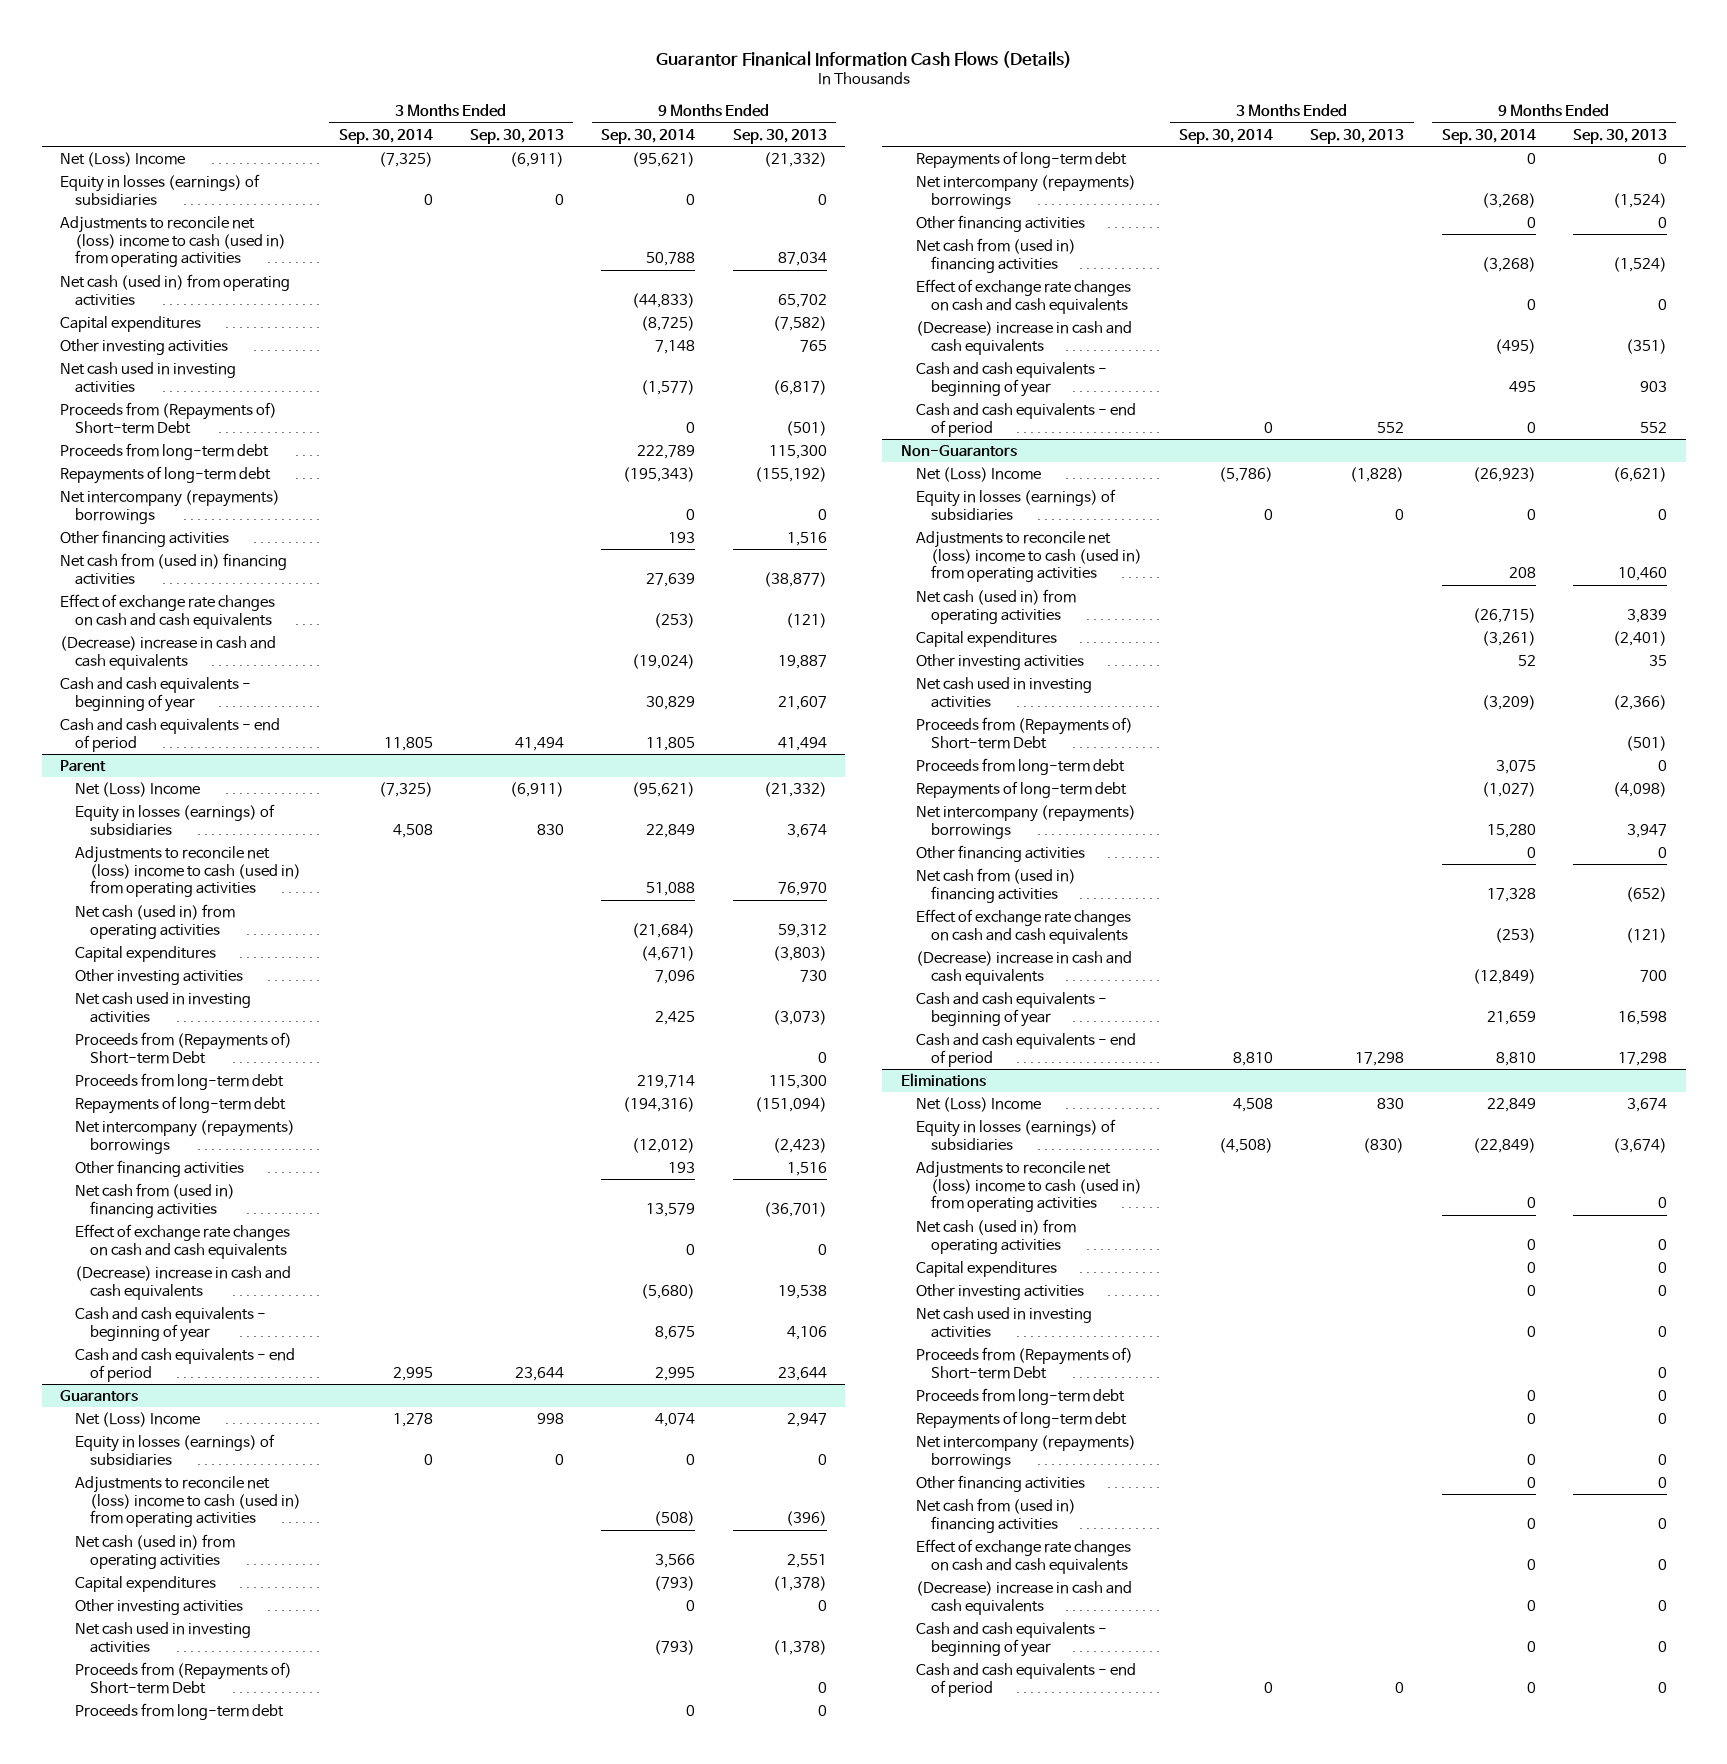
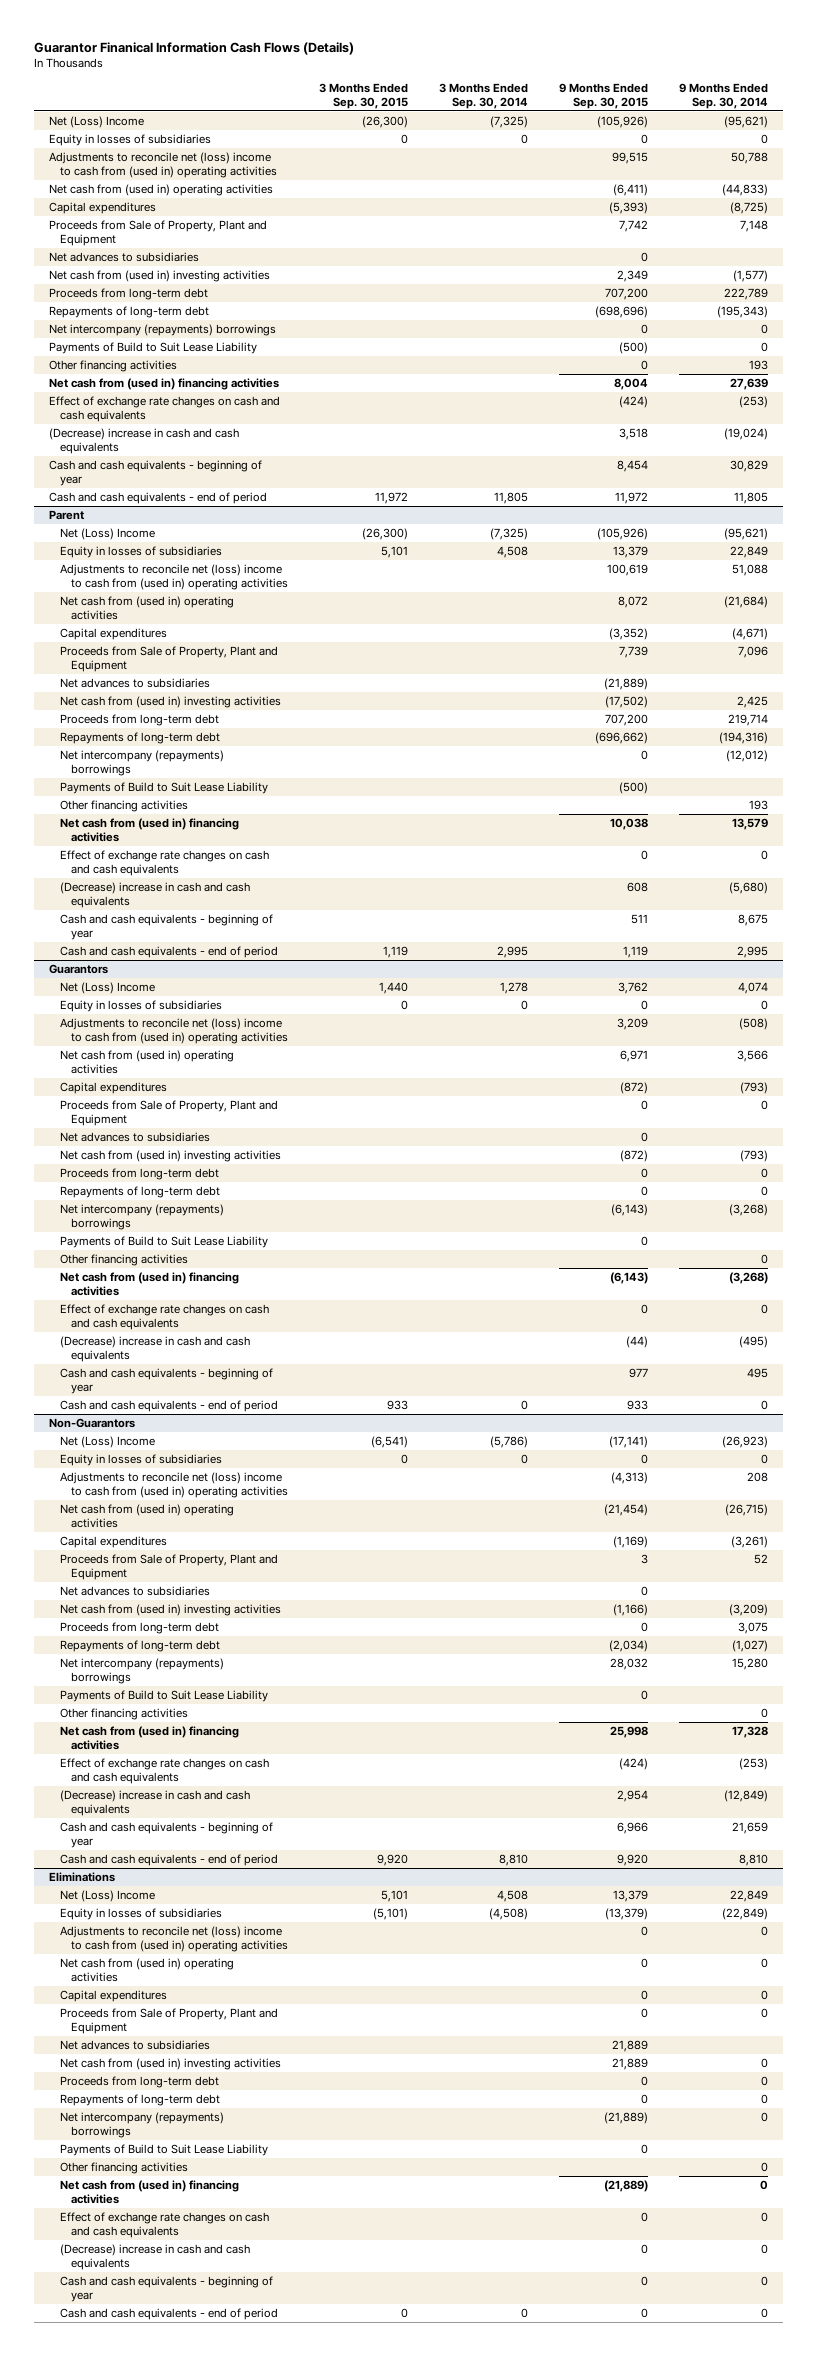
[469,128,564,144] Sep. 30, 2013 -> none
[732,128,827,144] Sep. 30, 2013 -> none
none -> [319,82,409,109] 3 Months Ended Sep. 30, 2015
none -> [558,82,648,109] 9 Months Ended Sep. 30, 2015
[60,174,261,206] Equity in losses (earnings) of subsidiaries -> [49,134,212,147] Equity in losses of subsidiaries
[60,216,287,268] Adjustments to reconcile net (loss) income to cash (used in) from operating activities -> [49,152,278,179] Adjustments to reconcile net (loss) income to cash from (used in) operating activities
[60,274,291,306] Net cash (used in) from operating activities -> [49,184,274,197] Net cash from (used in) operating activities
[60,402,278,434] Proceeds from (Repayments of) Short-term Debt -> none
[60,339,229,356] Other investing activities -> [49,220,268,247] Proceeds from Sale of Property, Plant and Equipment
none -> [49,252,200,263] Net advances to subsidiaries
[60,362,237,393] Net cash used in investing activities -> [49,270,271,283] Net cash from (used in) investing activities
none -> [49,342,258,355] Payments of Build to Suit Lease Liability
[75,804,276,836] Equity in losses (earnings) of subsidiaries -> [60,546,223,559] Equity in losses of subsidiaries
[75,846,302,898] Adjustments to reconcile net (loss) income to cash (used in) from operating activities -> [60,564,289,591] Adjustments to reconcile net (loss) income to cash from (used in) operating activities
[75,904,236,939] Net cash (used in) from operating activities -> [60,596,235,621] Net cash from (used in) operating activities
[75,1032,293,1064] Proceeds from (Repayments of) Short-term Debt -> none
[75,969,244,986] Other investing activities -> [60,646,279,673] Proceeds from Sale of Property, Plant and Equipment
none -> [60,678,211,689] Net advances to subsidiaries
[75,992,252,1023] Net cash used in investing activities -> [60,696,282,709] Net cash from (used in) investing activities
none -> [60,782,269,795] Payments of Build to Suit Lease Liability
[75,1434,276,1466] Equity in losses (earnings) of subsidiaries -> [60,1000,223,1013] Equity in losses of subsidiaries
[75,1476,302,1528] Adjustments to reconcile net (loss) income to cash (used in) from operating activities -> [60,1018,289,1045] Adjustments to reconcile net (loss) income to cash from (used in) operating activities
[75,1534,236,1569] Net cash (used in) from operating activities -> [60,1050,235,1075] Net cash from (used in) operating activities
[75,1599,244,1616] Other investing activities -> none
[75,1662,293,1694] Proceeds from (Repayments of) Short-term Debt -> none
none -> [60,1100,279,1127] Proceeds from Sale of Property, Plant and Equipment
none -> [60,1132,211,1143] Net advances to subsidiaries
[75,1622,252,1653] Net cash used in investing activities -> [60,1150,282,1163] Net cash from (used in) investing activities
none -> [60,1236,269,1249] Payments of Build to Suit Lease Liability
[915,489,1116,521] Equity in losses (earnings) of subsidiaries -> [60,1454,223,1467] Equity in losses of subsidiaries
[915,531,1142,583] Adjustments to reconcile net (loss) income to cash (used in) from operating activities -> [60,1472,289,1499] Adjustments to reconcile net (loss) income to cash from (used in) operating activities
[915,589,1076,624] Net cash (used in) from operating activities -> [60,1504,235,1529] Net cash from (used in) operating activities
[915,654,1084,671] Other investing activities -> none
[915,717,1133,749] Proceeds from (Repayments of) Short-term Debt -> none
none -> [60,1554,279,1581] Proceeds from Sale of Property, Plant and Equipment
none -> [60,1586,211,1597] Net advances to subsidiaries
[915,677,1092,708] Net cash used in investing activities -> [60,1604,282,1617] Net cash from (used in) investing activities
none -> [60,1690,269,1703] Payments of Build to Suit Lease Liability
[915,1119,1116,1151] Equity in losses (earnings) of subsidiaries -> [60,1908,223,1921] Equity in losses of subsidiaries
[915,1161,1142,1213] Adjustments to reconcile net (loss) income to cash (used in) from operating activities -> [60,1926,289,1953] Adjustments to reconcile net (loss) income to cash from (used in) operating activities
[915,1219,1076,1254] Net cash (used in) from operating activities -> [60,1958,235,1983] Net cash from (used in) operating activities
[915,1284,1084,1301] Other investing activities -> none
[915,1347,1133,1379] Proceeds from (Repayments of) Short-term Debt -> none
none -> [60,2008,279,2035] Proceeds from Sale of Property, Plant and Equipment
none -> [60,2040,211,2051] Net advances to subsidiaries
[915,1307,1092,1338] Net cash used in investing activities -> [60,2058,282,2071] Net cash from (used in) investing activities
none -> [60,2144,269,2157] Payments of Build to Suit Lease Liability

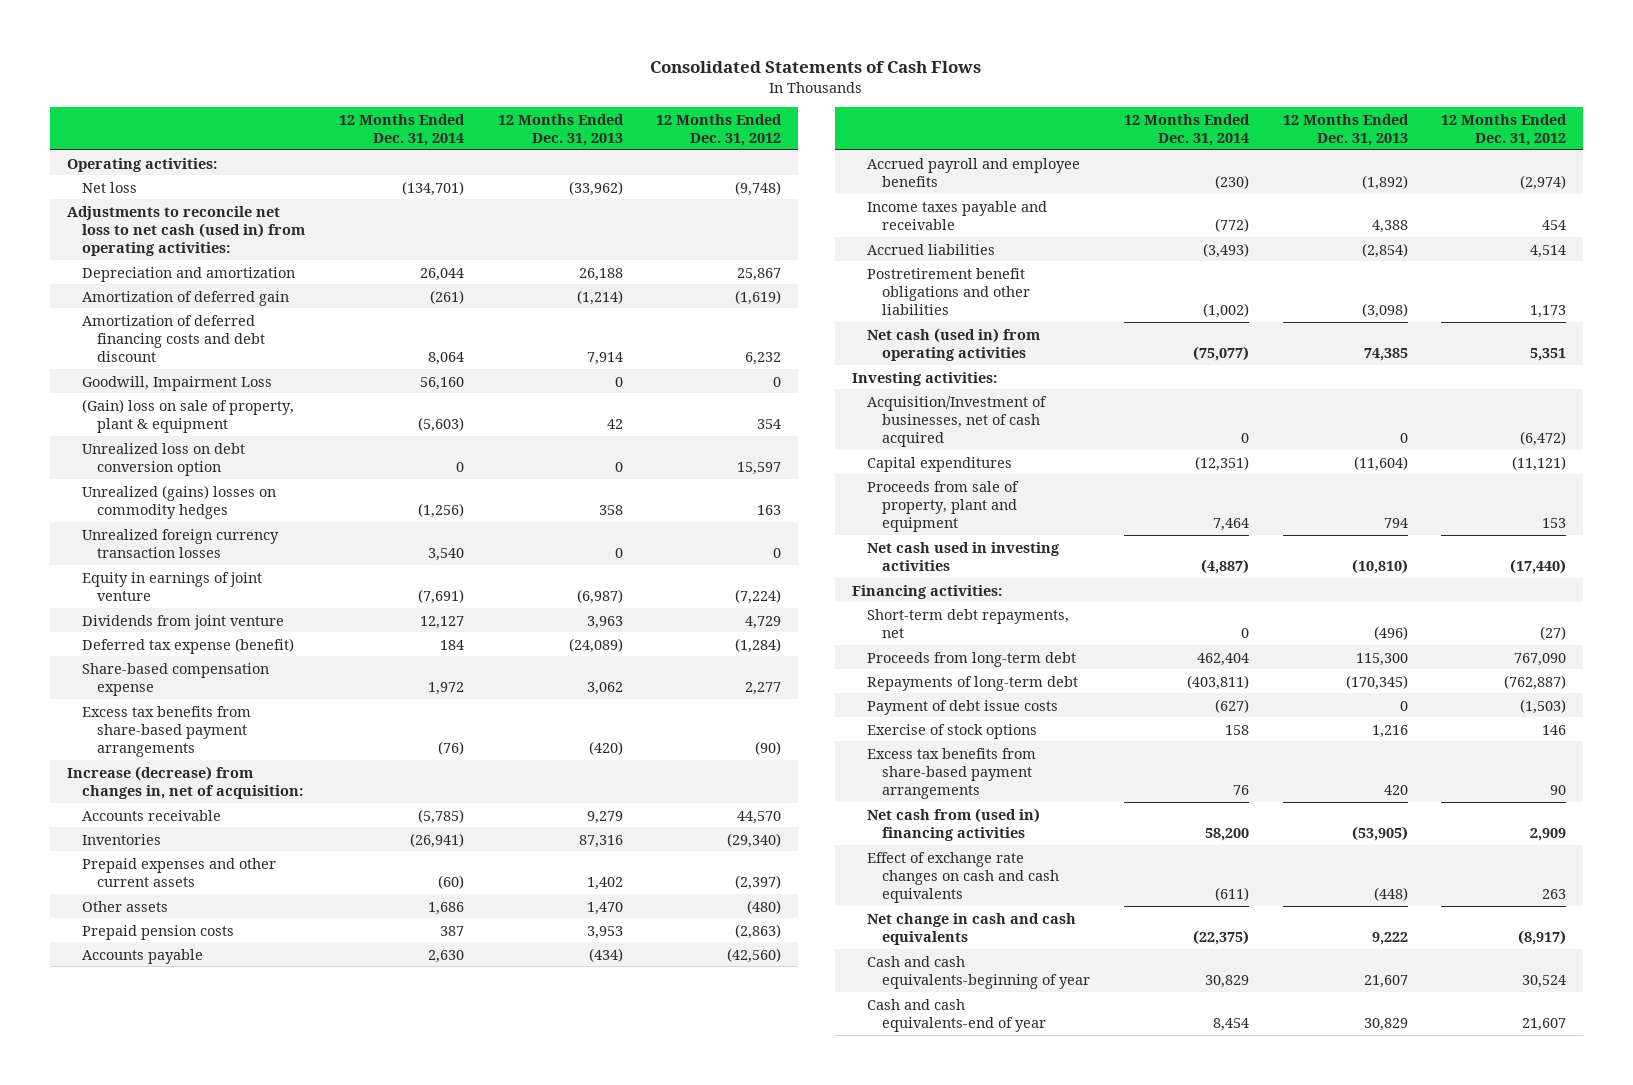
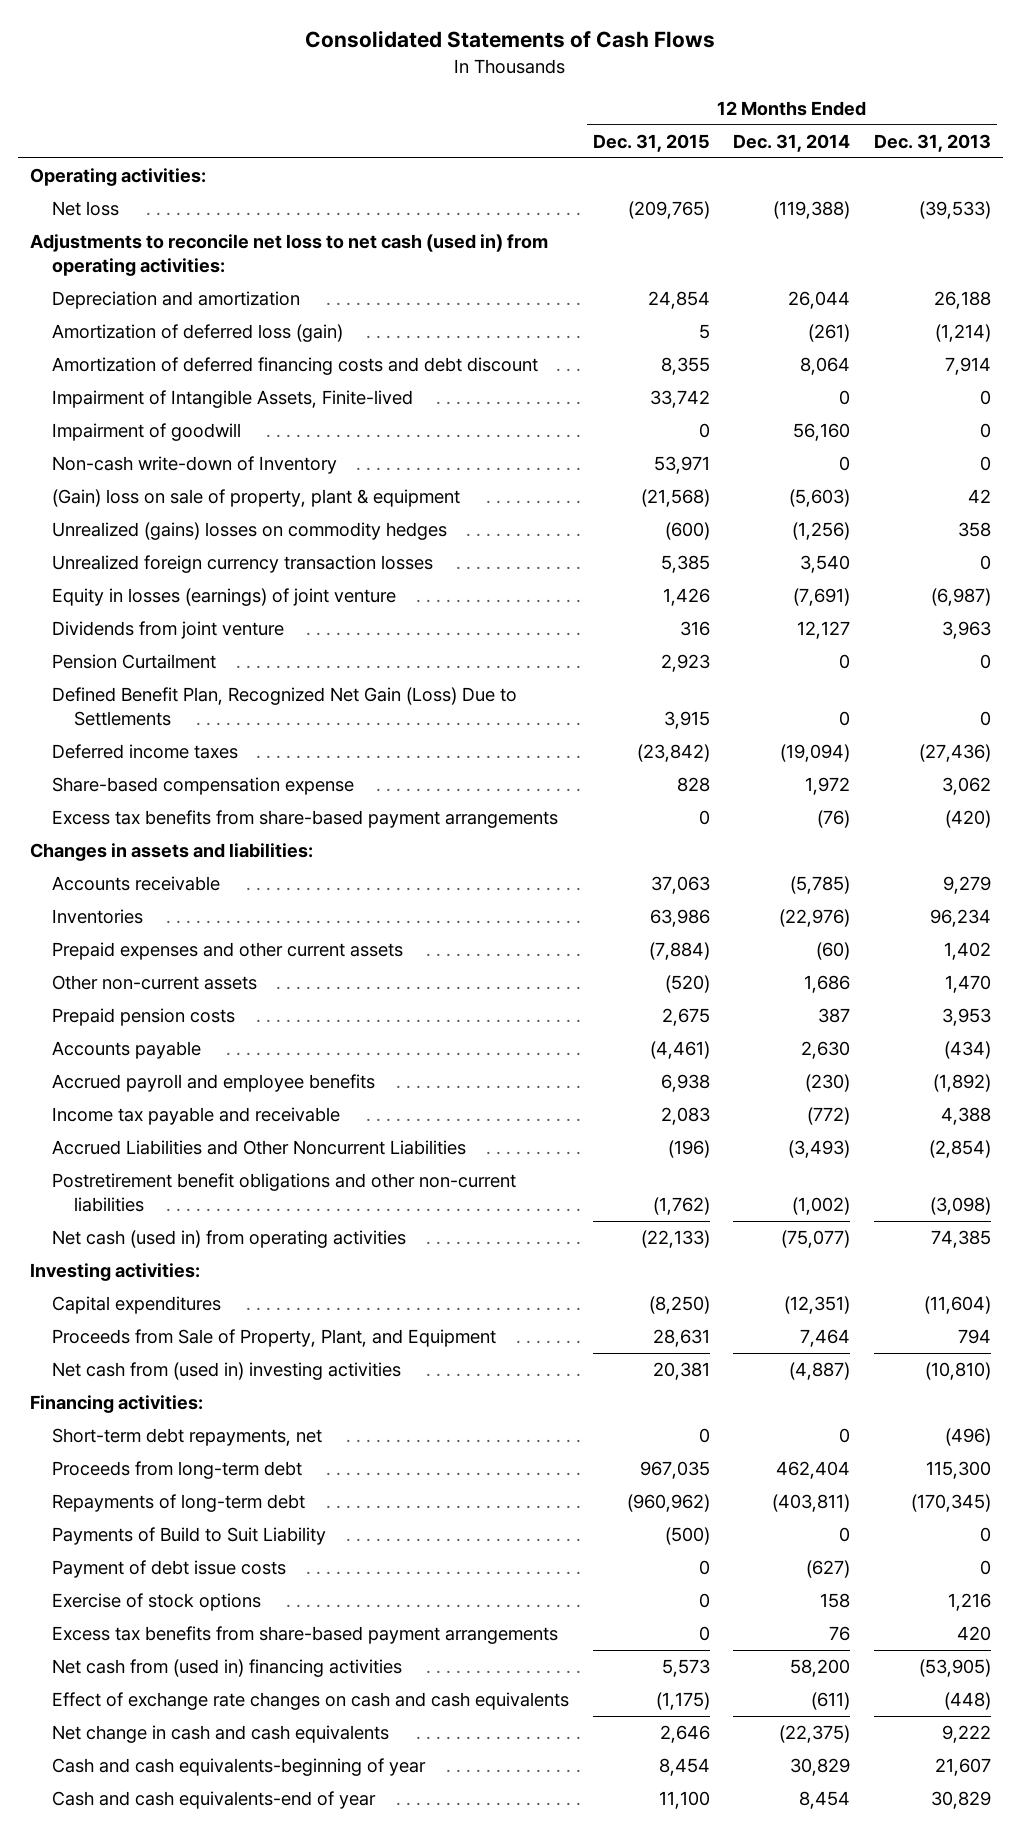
[656,113,783,147] 12 Months Ended Dec. 31, 2012 -> none
none -> [592,133,710,152] Dec. 31, 2015
[401,180,464,196] (134,701) -> [773,201,851,220] (119,388)
[568,180,623,196] (33,962) -> [918,201,991,220] (39,533)
[81,290,289,306] Amortization of deferred gain -> [52,324,344,343] Amortization of deferred loss (gain)
none -> [52,390,414,409] Impairment of Intangible Assets, Finite-lived
[81,375,272,391] Goodwill, Impairment Loss -> [52,423,242,442] Impairment of goodwill
none -> [52,456,338,475] Non-cash write-down of Inventory
[81,442,245,476] Unrealized loss on debt conversion option -> none
[81,571,262,601] Equity in earnings of joint venture -> [52,588,397,607] Equity in losses (earnings) of joint venture
none -> [52,654,217,670] Pension Curtailment
none -> [52,687,518,727] Defined Benefit Plan, Recognized Net Gain (Loss) Due to Settlements
[81,637,294,654] Deferred tax expense (benefit) -> [52,744,239,760] Deferred income taxes
[439,639,464,650] 184 -> [780,744,851,763] (19,094)
[568,637,623,653] (24,089) -> [918,744,991,763] (27,436)
[66,765,303,799] Increase (decrease) from changes in, net of acquisition: -> [30,843,314,862] Changes in assets and liabilities:
[409,832,464,848] (26,941) -> [779,909,851,928] (22,976)
[578,834,623,848] 87,316 -> [929,909,991,928] 96,234
[81,900,168,912] Other assets -> [52,975,258,991] Other non-current assets
[867,200,1048,230] Income taxes payable and receivable -> [52,1107,341,1126] Income tax payable and receivable
[867,243,996,255] Accrued liabilities -> [52,1140,467,1156] Accrued Liabilities and Other Noncurrent Liabilities
[867,267,1031,316] Postretirement benefit obligations and other liabilities -> [52,1173,517,1213] Postretirement benefit obligations and other non-current liabilities
[867,395,1048,448] Acquisition/Investment of businesses, net of cash acquired -> none
[867,480,1020,533] Proceeds from sale of property, plant and equipment -> [52,1329,497,1348] Proceeds from Sale of Property, Plant, and Equipment
[867,541,1061,571] Net cash used in investing activities -> [52,1362,402,1381] Net cash from (used in) investing activities
none -> [52,1527,327,1546] Payments of Build to Suit Liability

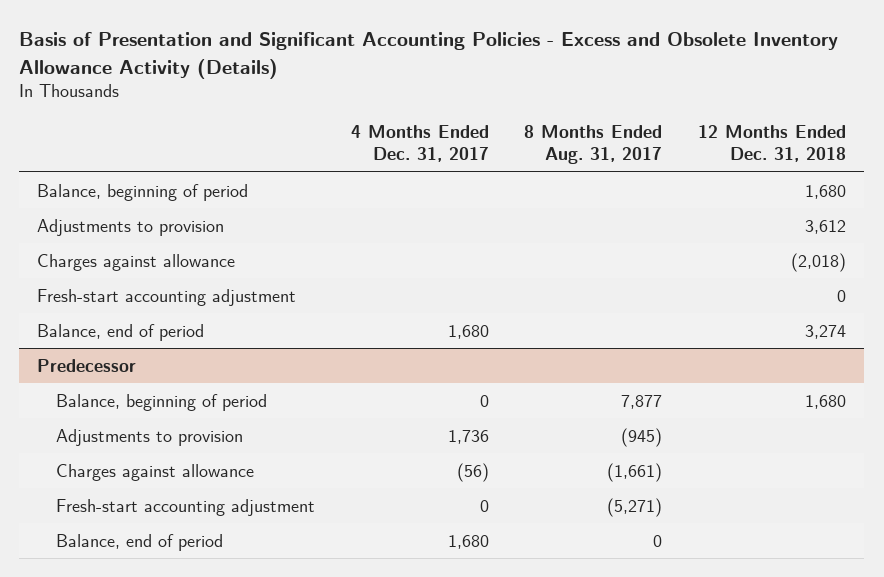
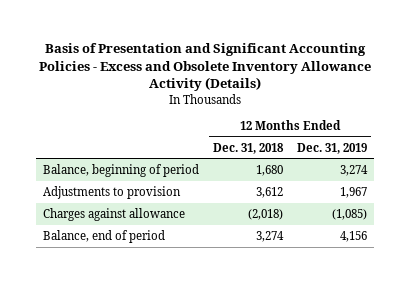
[350,125,489,163] 4 Months Ended Dec. 31, 2017 -> none
[524,125,663,165] 8 Months Ended Aug. 31, 2017 -> none
none -> [296,142,367,154] Dec. 31, 2019
[37,288,297,306] Fresh-start accounting adjustment -> none
[37,358,137,372] Predecessor -> none
[55,393,267,411] Balance, beginning of period -> none
[55,428,243,446] Adjustments to provision -> none
[55,463,254,481] Charges against allowance -> none
[55,498,315,516] Fresh-start accounting adjustment -> none
[55,533,223,551] Balance, end of period -> none

